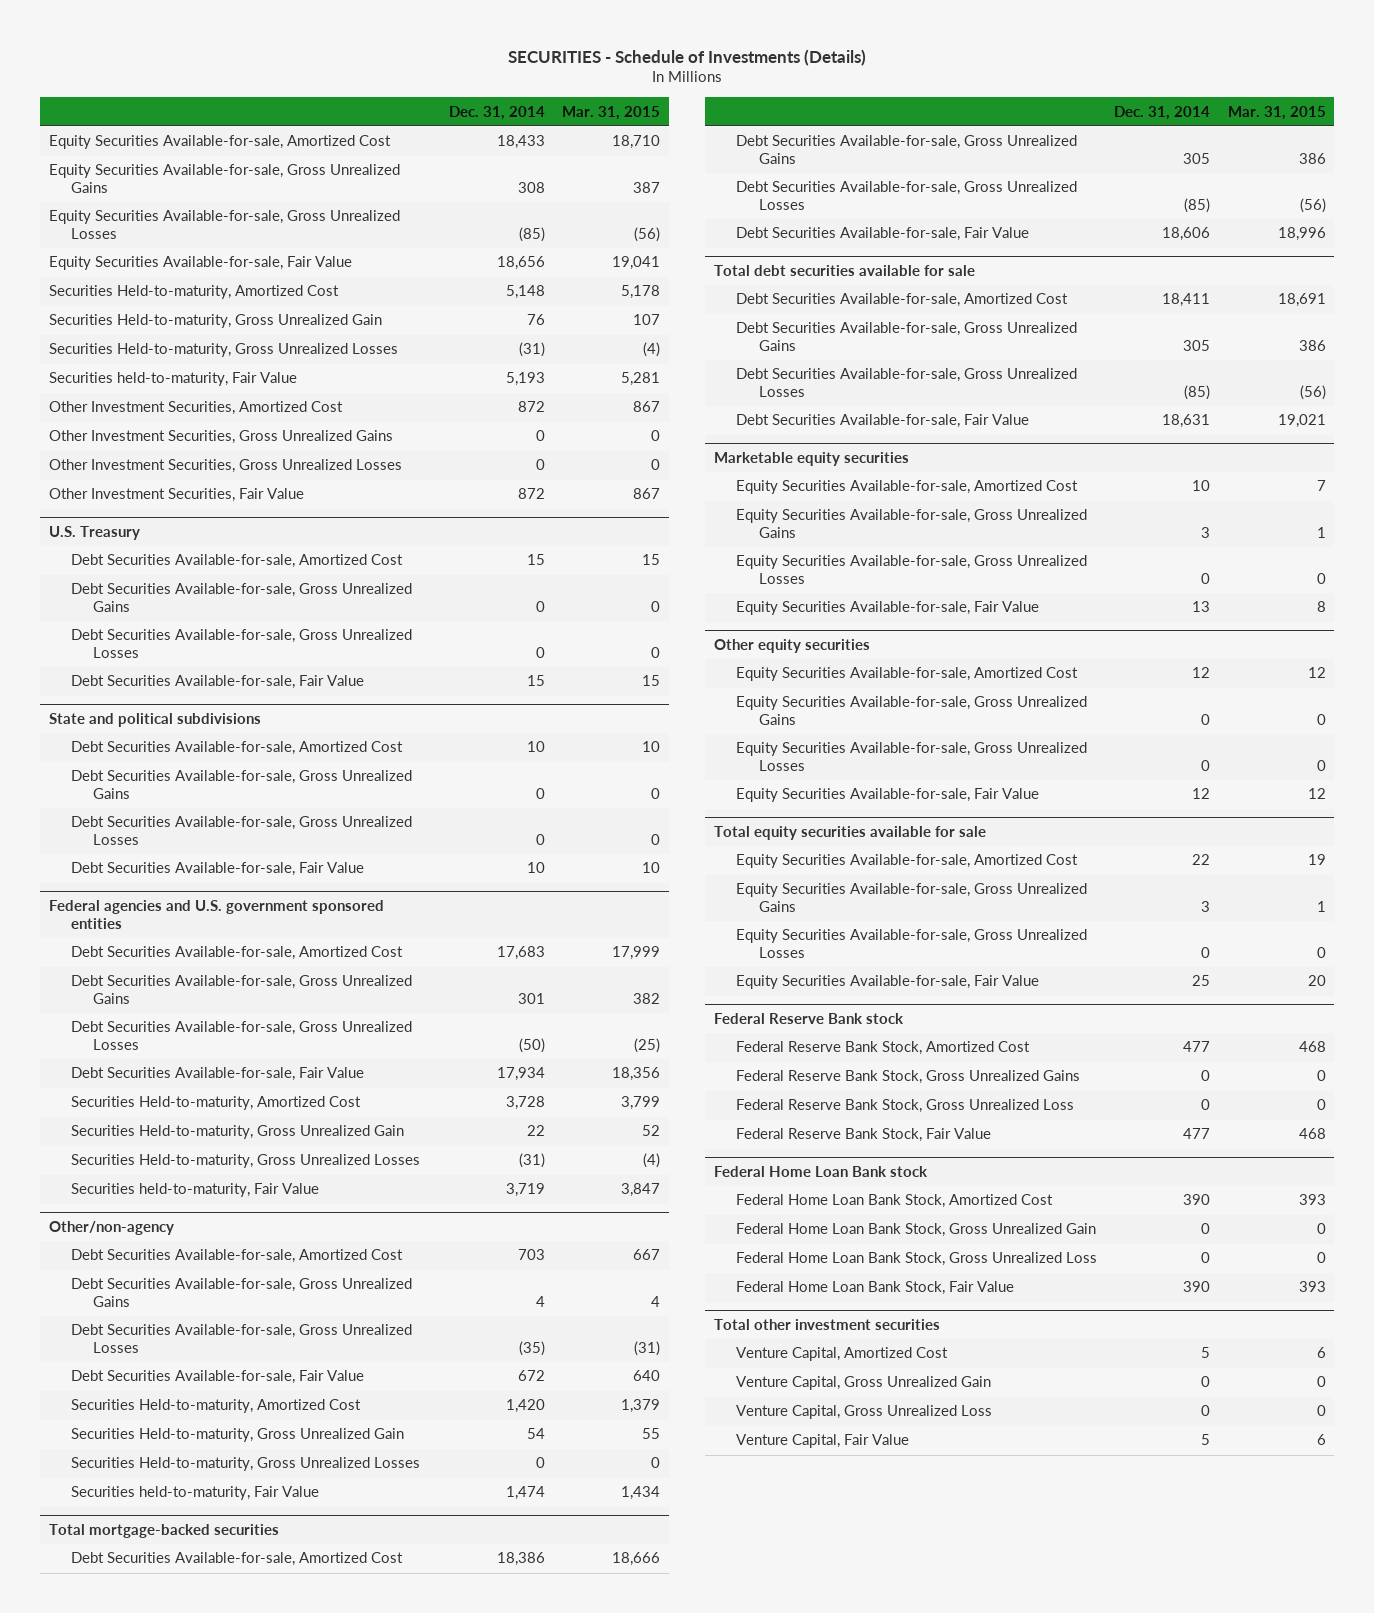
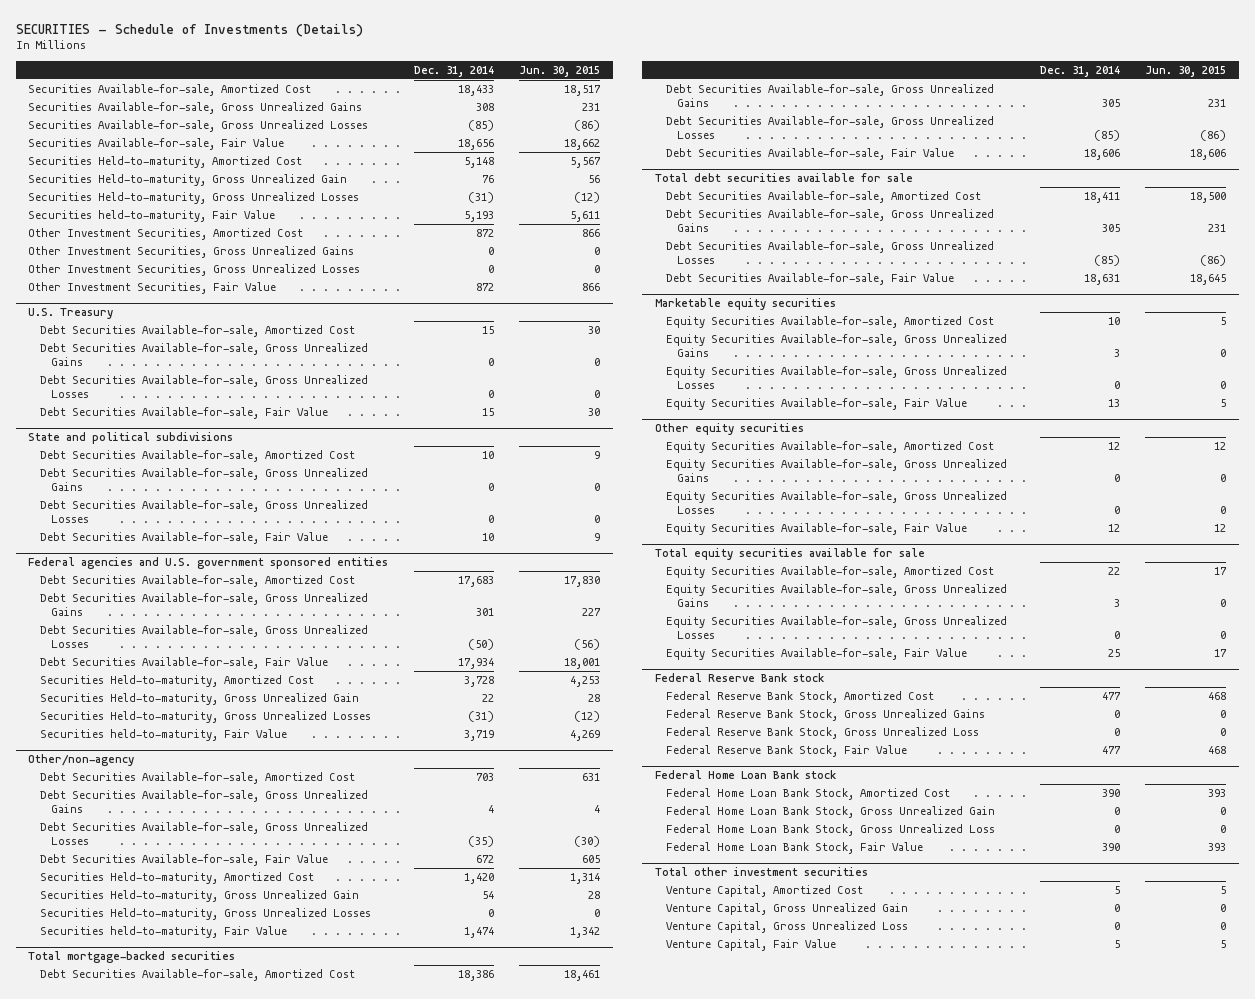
[562,105,661,120] Mar. 31, 2015 -> none
none -> [519,65,601,77] Jun. 30, 2015
[48,135,391,150] Equity Securities Available-for-sale, Amortized Cost -> [28,83,312,96] Securities Available-for-sale, Amortized Cost
[48,164,400,194] Equity Securities Available-for-sale, Gross Unrealized Gains -> [28,101,363,114] Securities Available-for-sale, Gross Unrealized Gains
[48,210,400,240] Equity Securities Available-for-sale, Gross Unrealized Losses -> [28,119,369,132] Securities Available-for-sale, Gross Unrealized Losses
[48,256,352,271] Equity Securities Available-for-sale, Fair Value -> [28,137,285,150] Securities Available-for-sale, Fair Value

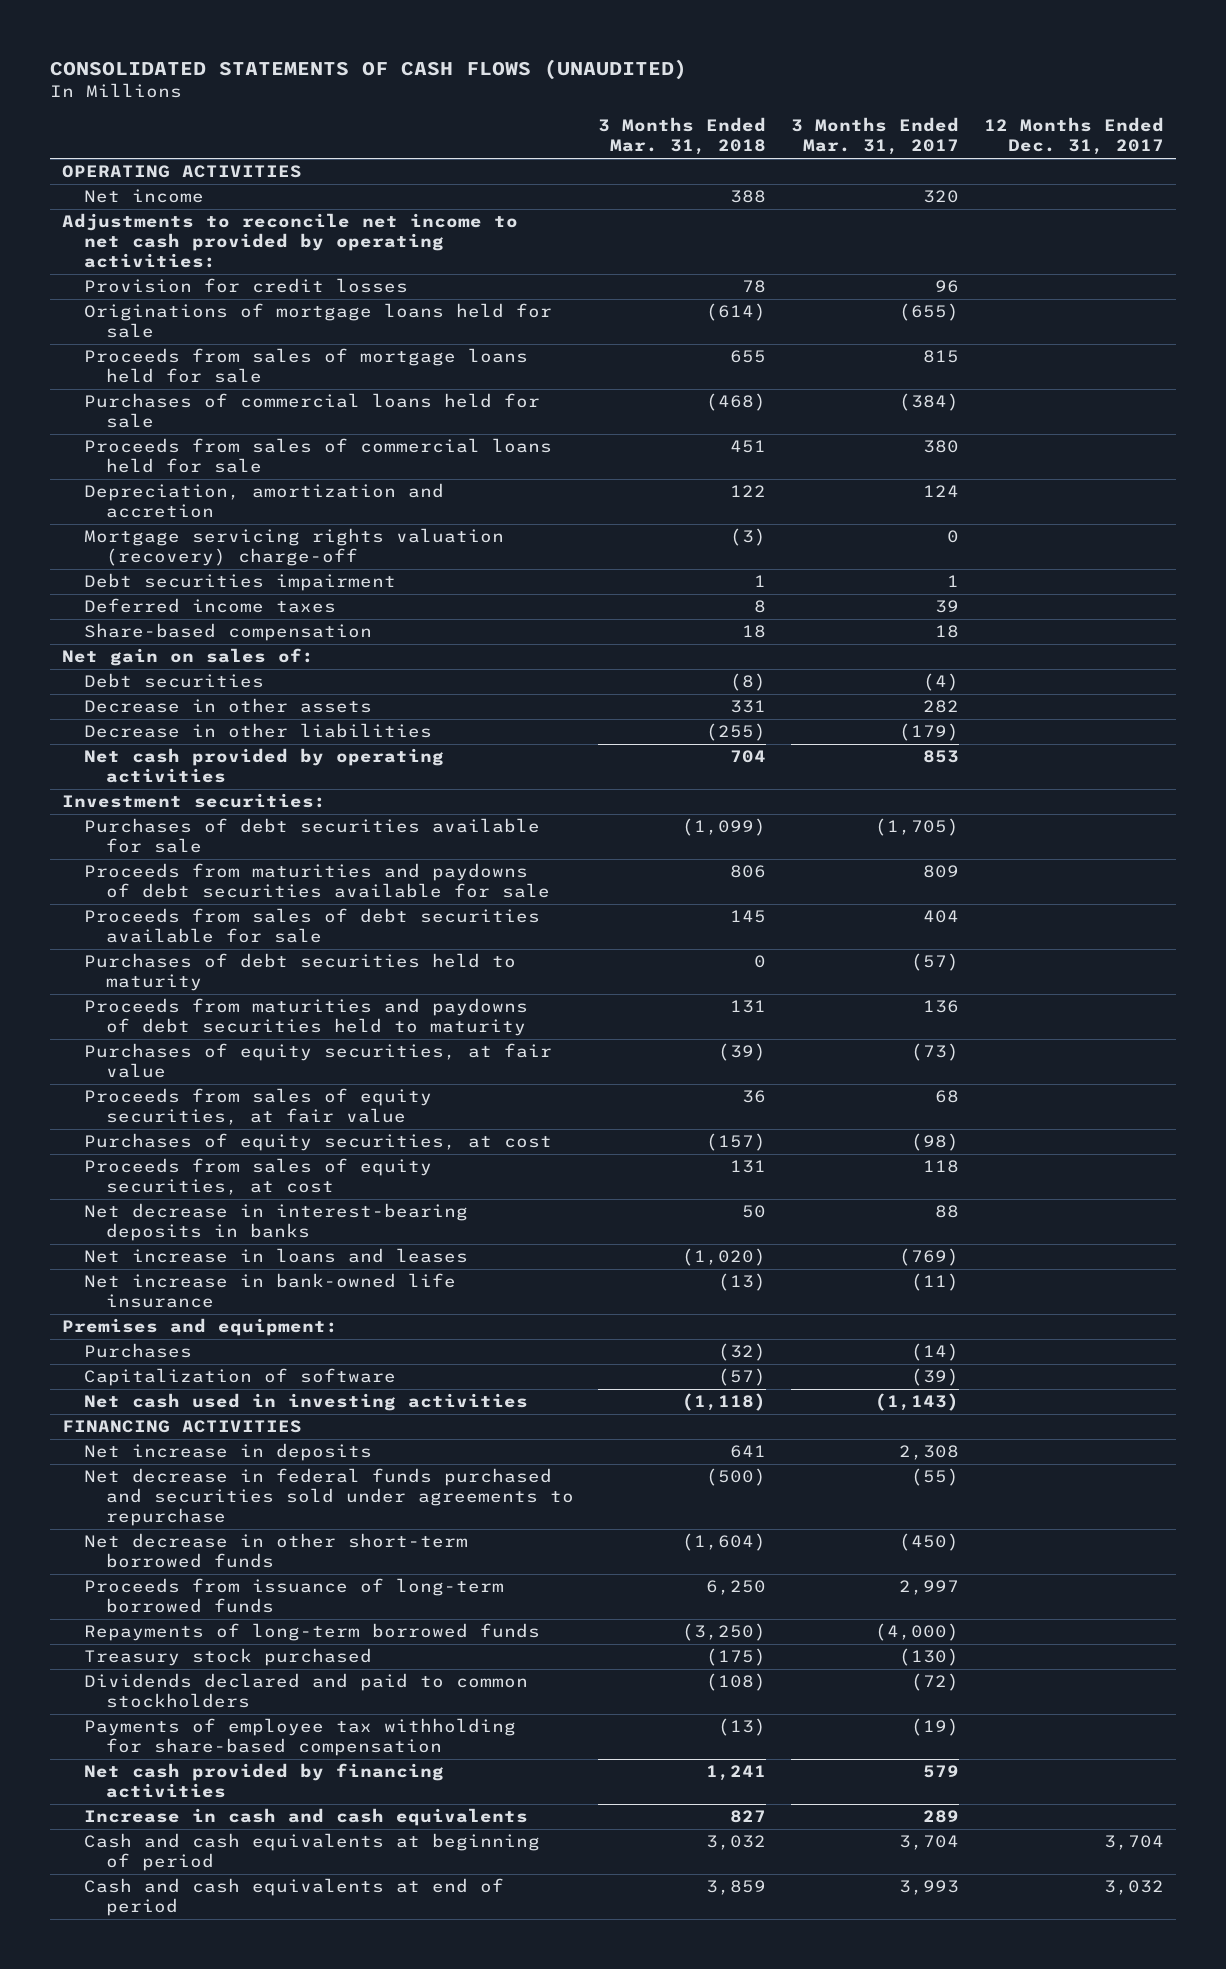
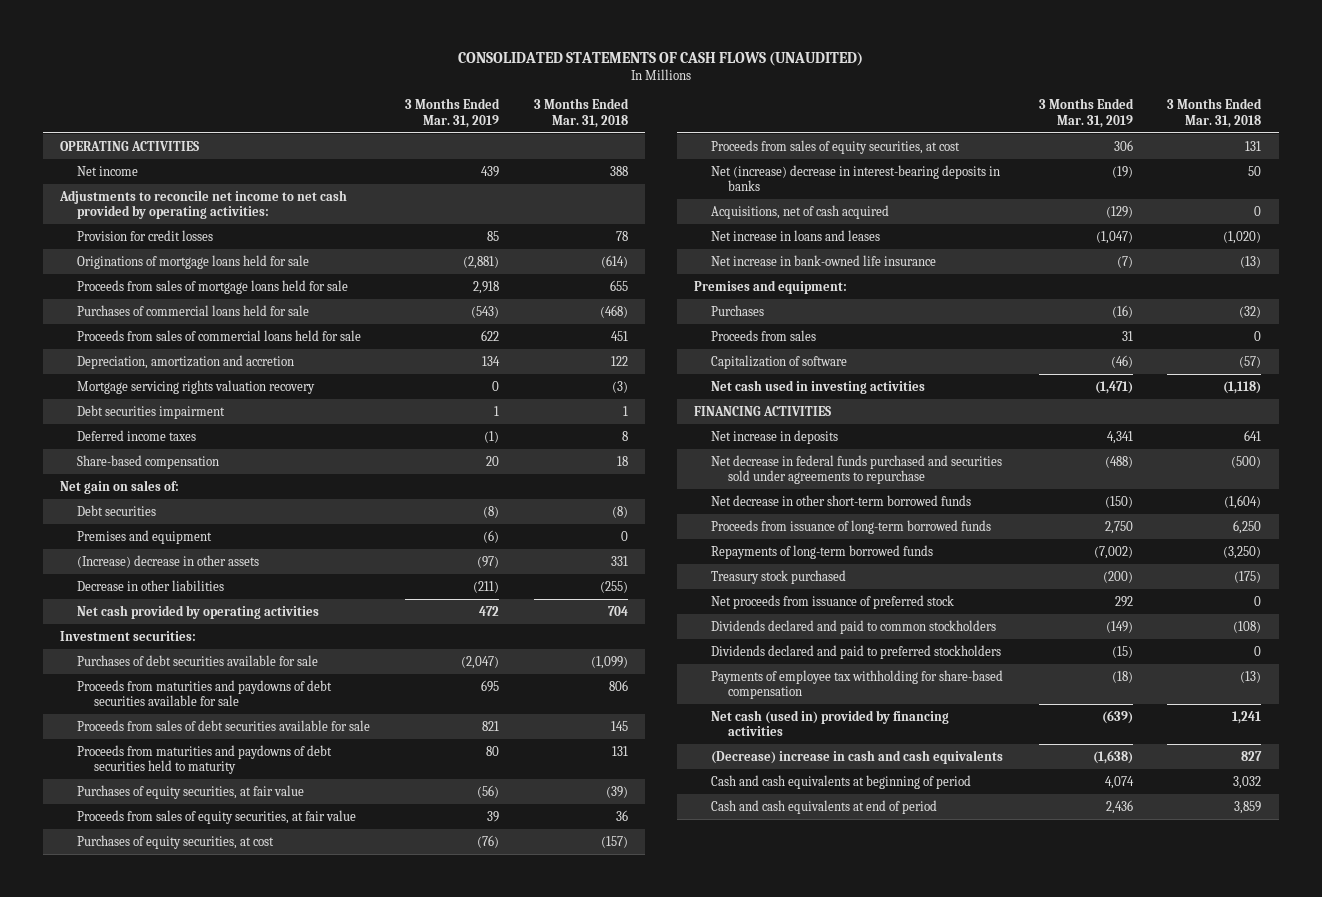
[791,117,960,156] 3 Months Ended Mar. 31, 2017 -> none
[983,117,1164,156] 12 Months Ended Dec. 31, 2017 -> none
none -> [404,98,500,128] 3 Months Ended Mar. 31, 2019
[83,528,504,567] Mortgage servicing rights valuation (recovery) charge-off -> [77,379,316,394] Mortgage servicing rights valuation recovery
none -> [77,529,213,544] Premises and equipment
[83,698,372,714] Decrease in other assets -> [77,554,260,568] (Increase) decrease in other assets
[83,953,516,992] Purchases of debt securities held to maturity -> none
[83,1203,468,1242] Net decrease in interest-bearing deposits in banks -> [711,164,1001,192] Net (increase) decrease in interest-bearing deposits in banks
none -> [711,204,890,219] Acquisitions, net of cash acquired
none -> [711,329,817,341] Proceeds from sales
none -> [711,594,955,609] Net proceeds from issuance of preferred stock
none -> [711,644,1002,659] Dividends declared and paid to preferred stockholders
[83,1763,444,1799] Net cash provided by financing activities -> [711,709,950,737] Net cash (used in) provided by financing activities
[83,1808,528,1827] Increase in cash and cash equivalents -> [711,749,1004,764] (Decrease) increase in cash and cash equivalents

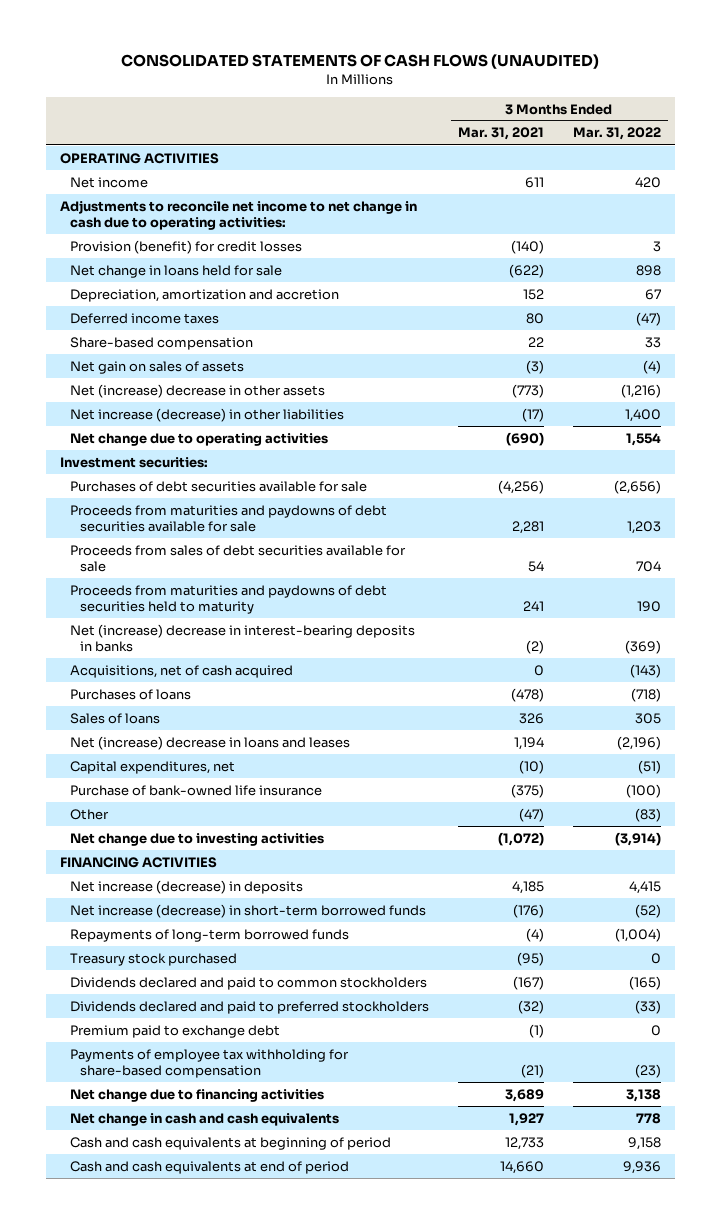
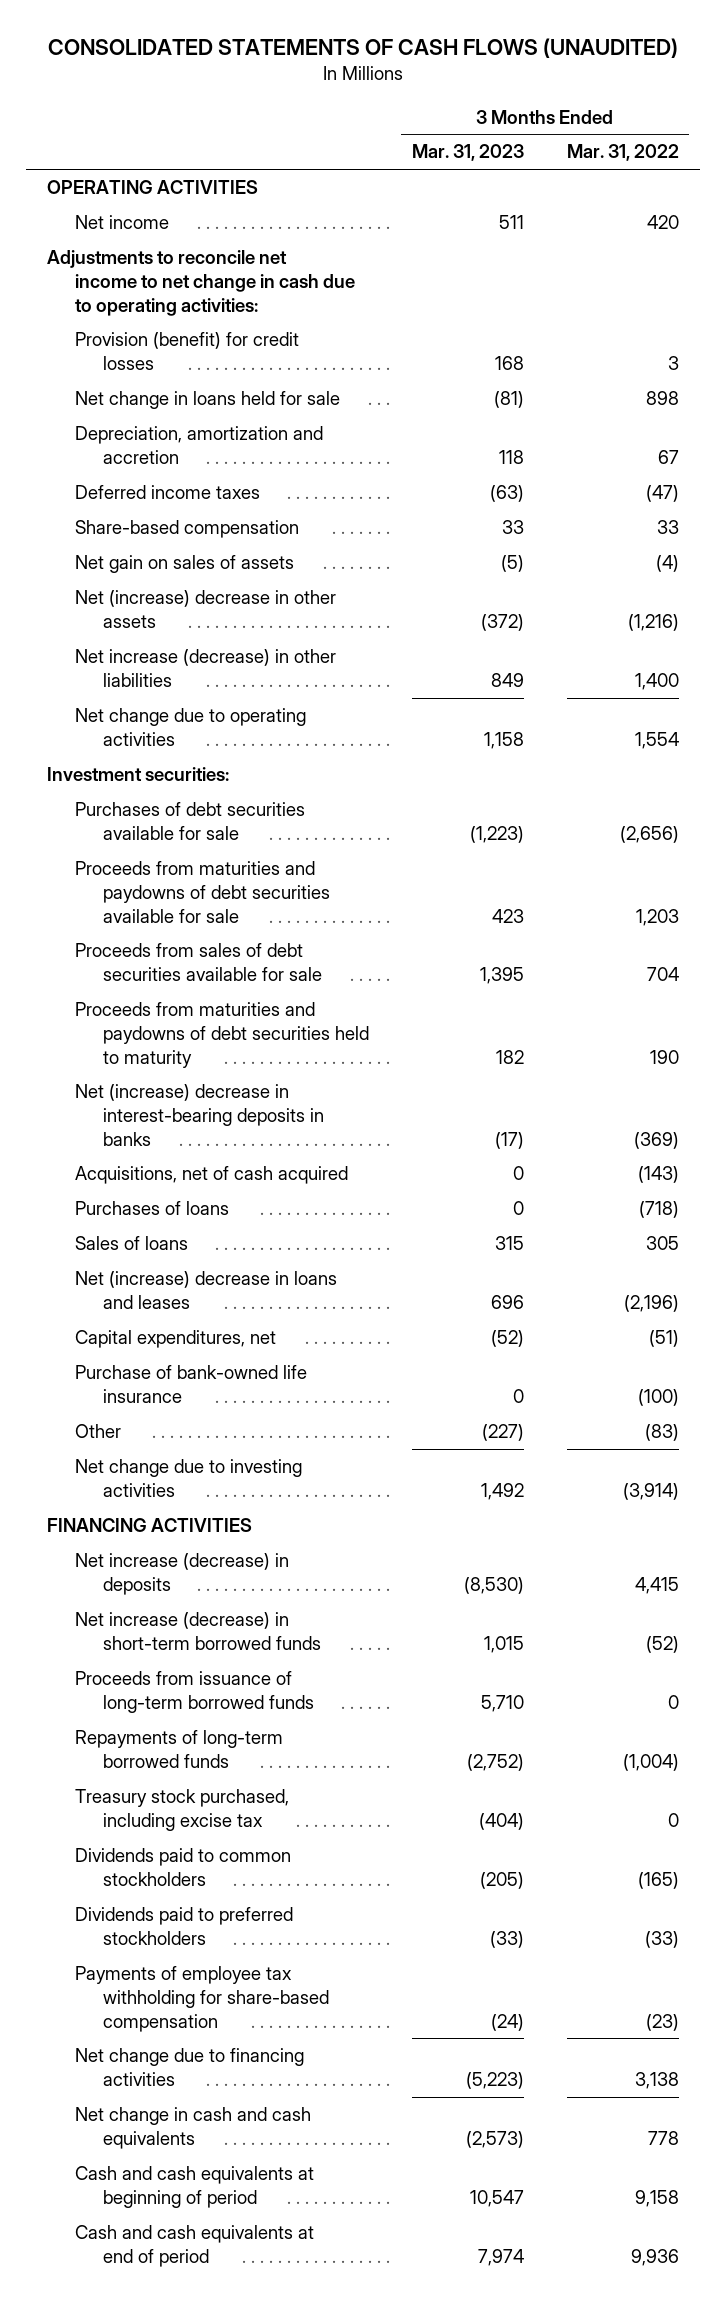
[457,127,544,141] Mar. 31, 2021 -> none
none -> [411,144,524,162] Mar. 31, 2023
none -> [75,1671,315,1713] Proceeds from issuance of long-term borrowed funds
[70,1024,281,1038] Premium paid to exchange debt -> none
[70,952,238,966] Treasury stock purchased -> [75,1789,290,1831] Treasury stock purchased, including excise tax
[70,976,428,990] Dividends declared and paid to common stockholders -> [75,1848,292,1886] Dividends paid to common stockholders
[70,1000,430,1014] Dividends declared and paid to preferred stockholders -> [75,1907,294,1945] Dividends paid to preferred stockholders

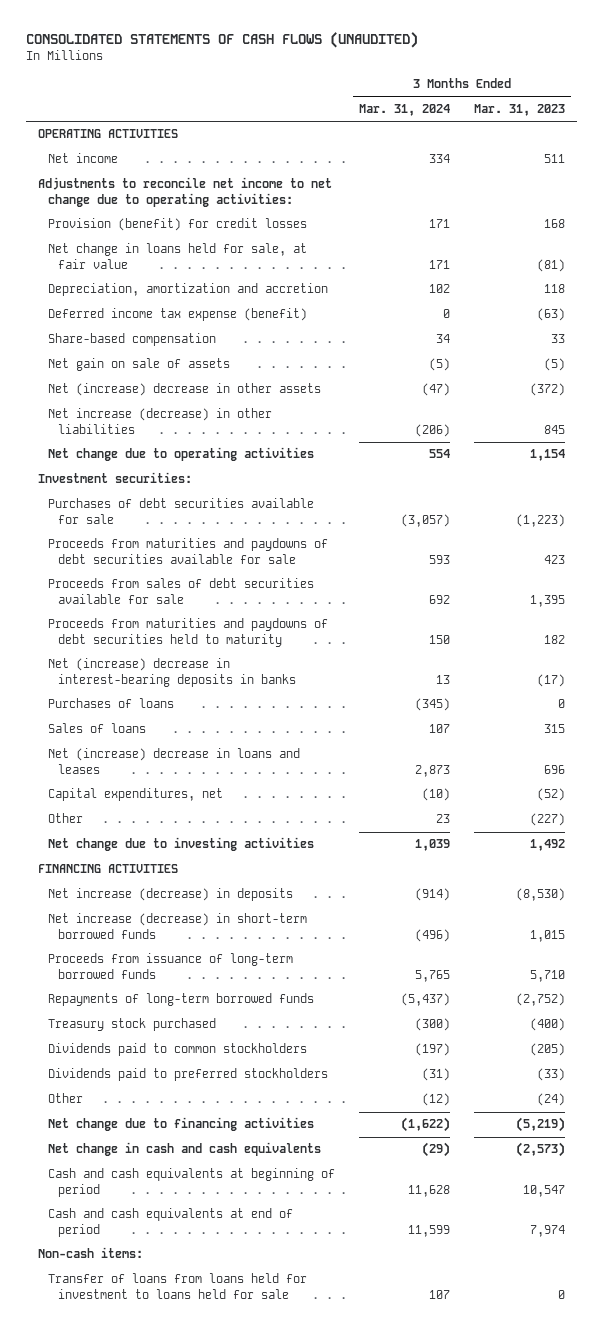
[566,144,679,162] Mar. 31, 2022 -> none
none -> [358,103,450,116] Mar. 31, 2024
[47,250,356,316] Adjustments to reconcile net income to net change in cash due to operating activities: -> [37,177,332,207] Adjustments to reconcile net income to net change due to operating activities:
[75,391,341,410] Net change in loans held for sale -> [47,243,307,269] Net change in loans held for sale, at fair value
[75,485,261,500] Deferred income taxes -> [47,308,307,322] Deferred income tax expense (benefit)
[75,555,295,574] Net gain on sales of assets -> [47,358,230,372] Net gain on sale of assets
[490,672,524,687] 849 -> [543,424,565,434] 845
[483,731,524,749] 1,158 -> [529,449,565,462] 1,154
[75,1166,349,1185] Acquisitions, net of cash acquired -> none
[75,1365,308,1403] Purchase of bank-owned life insurance -> none
[75,1789,290,1831] Treasury stock purchased, including excise tax -> [47,1018,216,1032] Treasury stock purchased
[478,1812,524,1830] (404) -> [529,1018,565,1032] (400)
[75,1966,330,2032] Payments of employee tax withholding for share-based compensation -> [47,1093,83,1104] Other
[465,2071,524,2089] (5,223) -> [515,1117,565,1133] (5,219)
none -> [37,1247,143,1259] Non-cash items:
none -> [47,1273,307,1299] Transfer of loans from loans held for investment to loans held for sale

